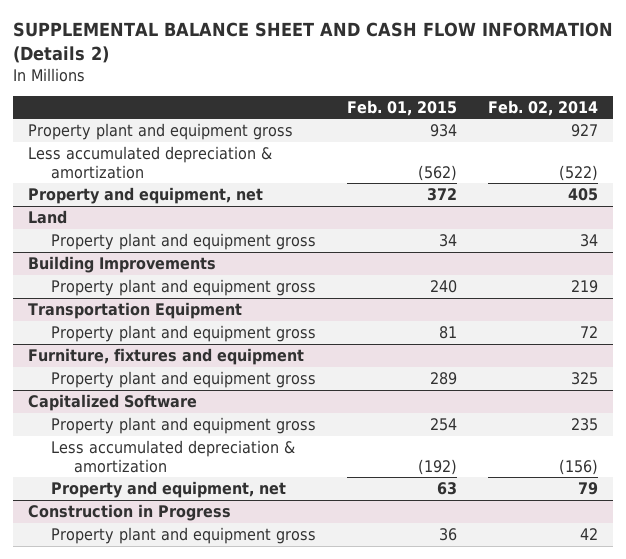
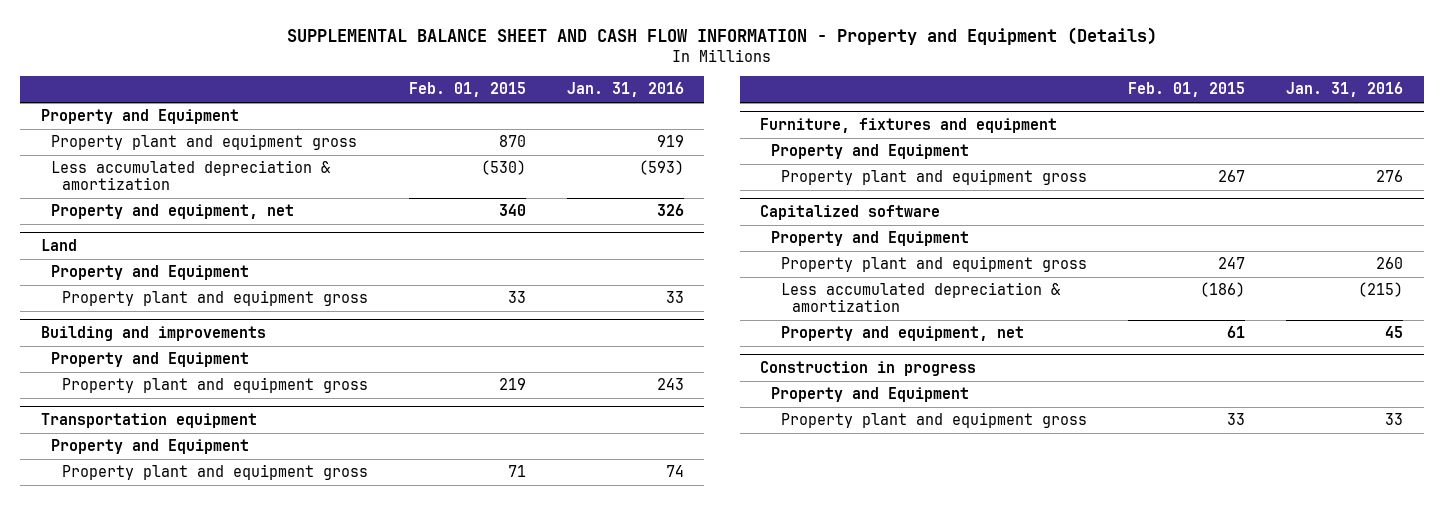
[12,22,613,63] SUPPLEMENTAL BALANCE SHEET AND CASH FLOW INFORMATION (Details 2) -> [286,27,1157,46] SUPPLEMENTAL BALANCE SHEET AND CASH FLOW INFORMATION - Property and Equipment (Details)
[487,99,598,116] Feb. 02, 2014 -> none
none -> [566,82,684,98] Jan. 31, 2016
none -> [40,109,239,125] Property and Equipment
[429,123,457,137] 934 -> [498,135,526,148] 870
[417,164,457,181] (562) -> [480,160,526,176] (530)
[426,187,457,201] 372 -> [498,204,526,217] 340
none -> [51,265,250,281] Property and Equipment
[438,233,457,247] 34 -> [507,291,526,304] 33
[27,255,216,273] Building Improvements -> [40,325,266,341] Building and improvements
none -> [51,352,250,368] Property and Equipment
[429,279,457,293] 240 -> [498,378,526,391] 219
[27,301,242,319] Transportation Equipment -> [40,412,257,428] Transportation equipment
none -> [51,439,250,455] Property and Equipment
[438,325,457,339] 81 -> [507,465,526,478] 71
none -> [770,144,969,160] Property and Equipment
[429,371,457,385] 289 -> [1218,170,1246,183] 267
[27,393,197,411] Capitalized Software -> [760,204,941,220] Capitalized software
none -> [770,231,969,247] Property and Equipment
[429,417,457,431] 254 -> [1218,257,1246,270] 247
[417,458,457,475] (192) -> [1200,282,1246,298] (186)
[436,481,457,495] 63 -> [1227,326,1246,339] 61
[27,503,231,521] Construction in Progress -> [760,360,977,376] Construction in progress
none -> [770,387,969,403] Property and Equipment
[438,527,457,541] 36 -> [1227,413,1246,426] 33

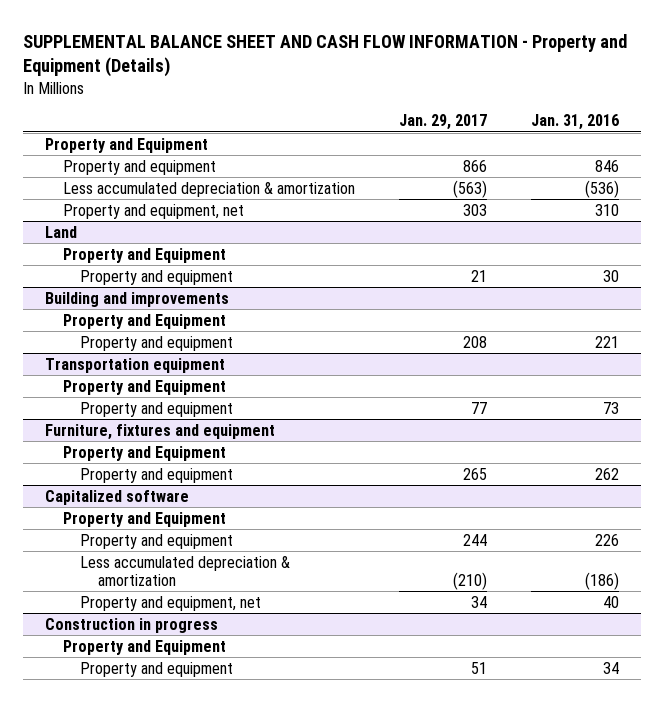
[408,82,526,98] Feb. 01, 2015 -> none
none -> [398,114,487,131] Jan. 29, 2017
[51,134,358,151] Property plant and equipment gross -> [62,159,216,175] Property and equipment
[656,135,684,148] 919 -> [594,159,619,172] 846
[638,160,684,176] (593) -> [584,179,619,198] (536)
[656,204,684,217] 326 -> [594,203,619,216] 310
[61,290,368,307] Property plant and equipment gross -> [80,269,234,285] Property and equipment
[665,291,684,304] 33 -> [602,269,619,282] 30
[61,377,368,394] Property plant and equipment gross -> [80,335,234,351] Property and equipment
[656,378,684,391] 243 -> [594,335,619,348] 221
[61,464,368,481] Property plant and equipment gross -> [80,401,234,417] Property and equipment
[665,465,684,478] 74 -> [602,401,619,414] 73
[781,169,1088,186] Property plant and equipment gross -> [80,467,234,483] Property and equipment
[1376,170,1404,183] 276 -> [594,467,619,480] 262
[781,256,1088,273] Property plant and equipment gross -> [80,533,234,549] Property and equipment
[1376,257,1404,270] 260 -> [594,533,619,546] 226
[1358,282,1404,298] (215) -> [584,571,619,590] (186)
[1385,326,1404,339] 45 -> [602,595,619,608] 40
[781,412,1088,429] Property plant and equipment gross -> [80,661,234,677] Property and equipment
[1385,413,1404,426] 33 -> [602,661,619,674] 34

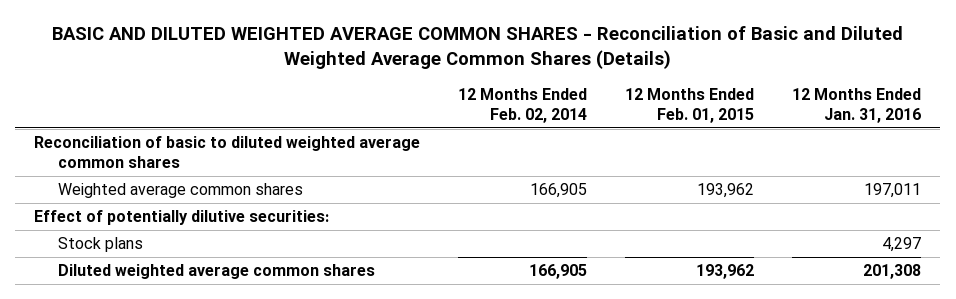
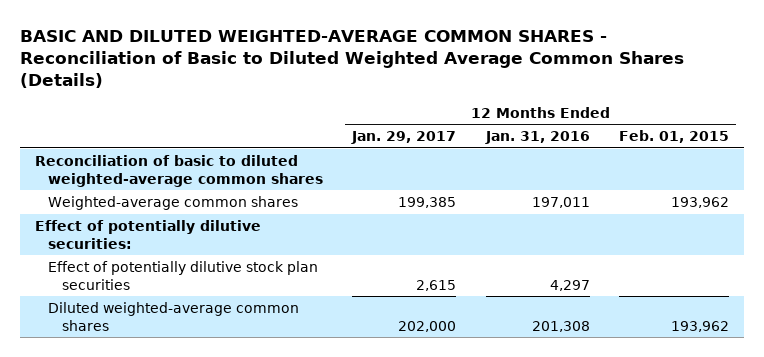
[51,26,903,69] BASIC AND DILUTED WEIGHTED AVERAGE COMMON SHARES - Reconciliation of Basic and Diluted Weighted Average Common Shares (Details) -> [20,30,685,89] BASIC AND DILUTED WEIGHTED-AVERAGE COMMON SHARES - Reconciliation of Basic to Diluted Weighted Average Common Shares (Details)
[458,87,588,124] 12 Months Ended Feb. 02, 2014 -> none
none -> [351,131,457,145] Jan. 29, 2017
[34,135,421,169] Reconciliation of basic to diluted weighted average common shares -> [34,154,324,187] Reconciliation of basic to diluted weighted-average common shares
[57,182,303,198] Weighted average common shares -> [48,195,299,210] Weighted-average common shares
[57,236,143,252] Stock plans -> [48,260,319,290] Effect of potentially dilutive stock plan securities
[57,263,375,279] Diluted weighted average common shares -> [48,301,300,331] Diluted weighted-average common shares

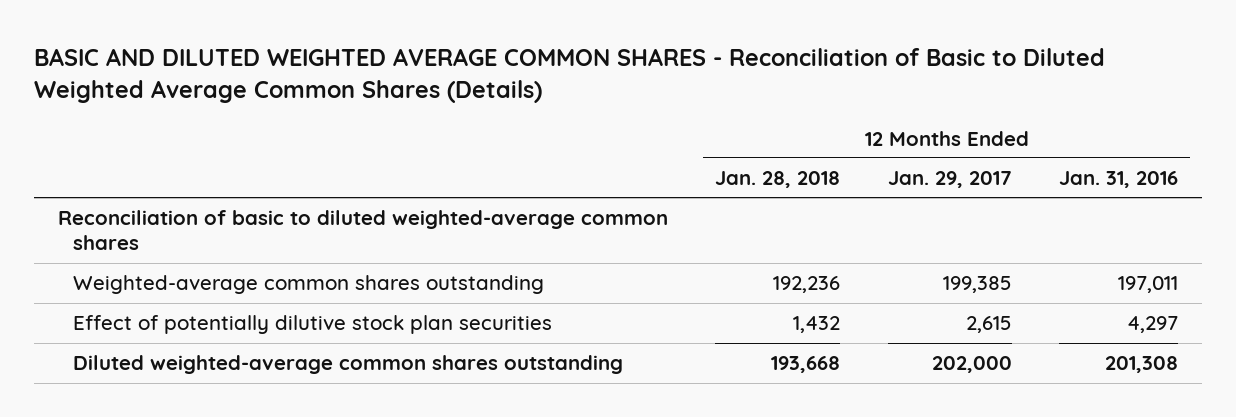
[20,30,685,89] BASIC AND DILUTED WEIGHTED-AVERAGE COMMON SHARES - Reconciliation of Basic to Diluted Weighted Average Common Shares (Details) -> [33,47,1105,103] BASIC AND DILUTED WEIGHTED AVERAGE COMMON SHARES - Reconciliation of Basic to Diluted Weighted Average Common Shares (Details)
[619,130,730,144] Feb. 01, 2015 -> none
none -> [715,171,841,189] Jan. 28, 2018
[34,219,261,249] Effect of potentially dilutive securities: -> none
[48,195,299,210] Weighted-average common shares -> [72,275,544,295] Weighted-average common shares outstanding
[48,301,300,331] Diluted weighted-average common shares -> [72,355,623,375] Diluted weighted-average common shares outstanding

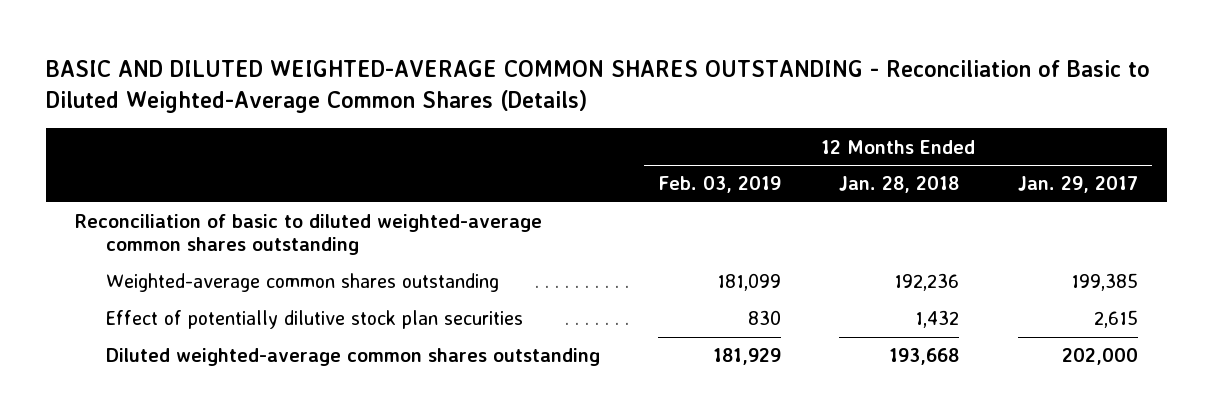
[33,47,1105,103] BASIC AND DILUTED WEIGHTED AVERAGE COMMON SHARES - Reconciliation of Basic to Diluted Weighted Average Common Shares (Details) -> [46,60,1151,114] BASIC AND DILUTED WEIGHTED-AVERAGE COMMON SHARES OUTSTANDING - Reconciliation of Basic to Diluted Weighted-Average Common Shares (Details)
[1059,171,1179,189] Jan. 31, 2016 -> none
none -> [658,176,782,194] Feb. 03, 2019
[57,210,668,251] Reconciliation of basic to diluted weighted-average common shares -> [75,214,543,256] Reconciliation of basic to diluted weighted-average common shares outstanding

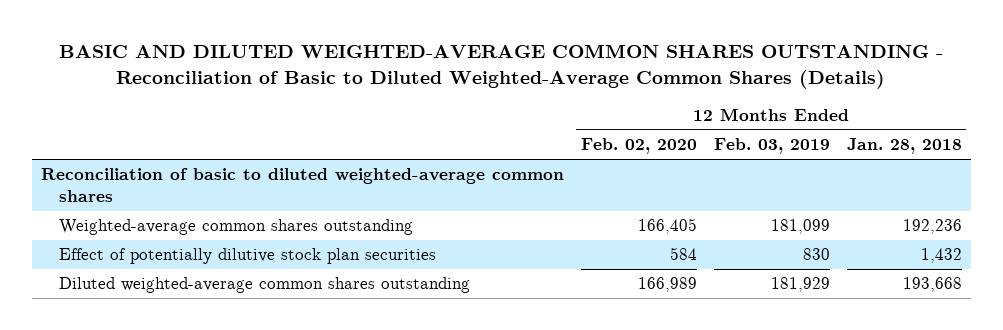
[1017,176,1138,194] Jan. 29, 2017 -> none
none -> [580,138,697,155] Feb. 02, 2020
[75,214,543,256] Reconciliation of basic to diluted weighted-average common shares outstanding -> [40,168,564,202] Reconciliation of basic to diluted weighted-average common shares

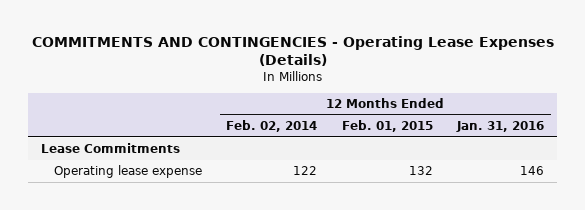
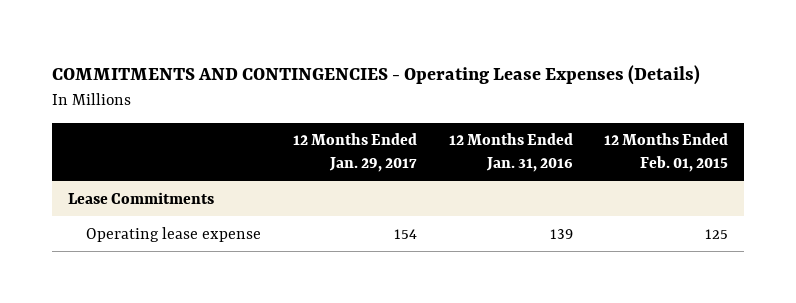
[226,120,318,133] Feb. 02, 2014 -> none
none -> [293,133,418,172] 12 Months Ended Jan. 29, 2017
[408,166,433,176] 132 -> [705,228,729,239] 125
[520,166,545,176] 146 -> [549,228,573,239] 139

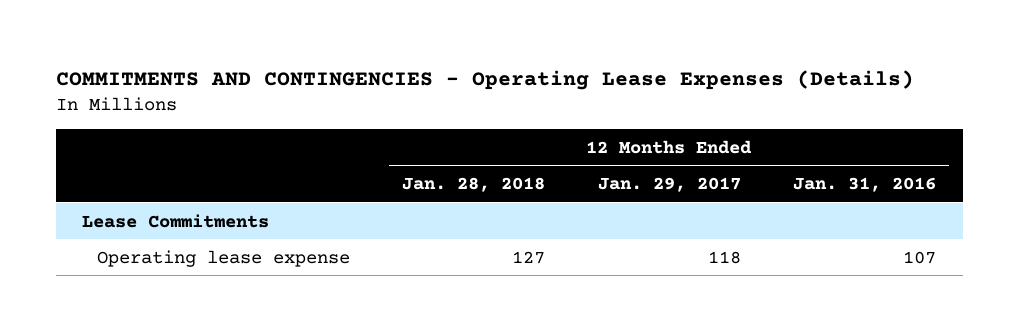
[604,133,729,172] 12 Months Ended Feb. 01, 2015 -> none
none -> [402,177,546,193] Jan. 28, 2018
[394,228,418,239] 154 -> [707,250,741,264] 118
[549,228,573,239] 139 -> [903,250,937,264] 107

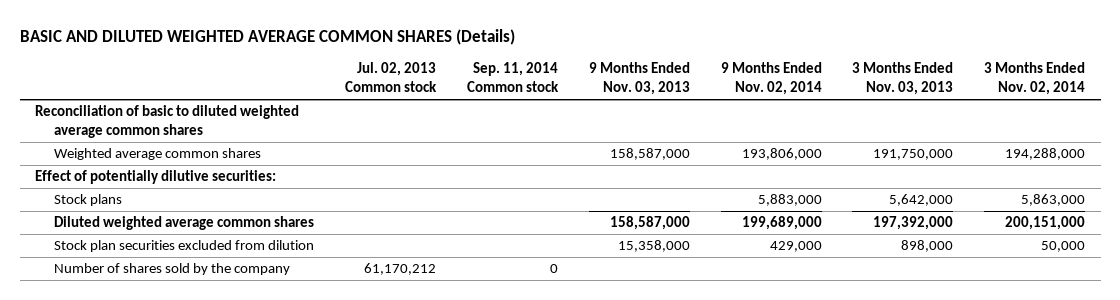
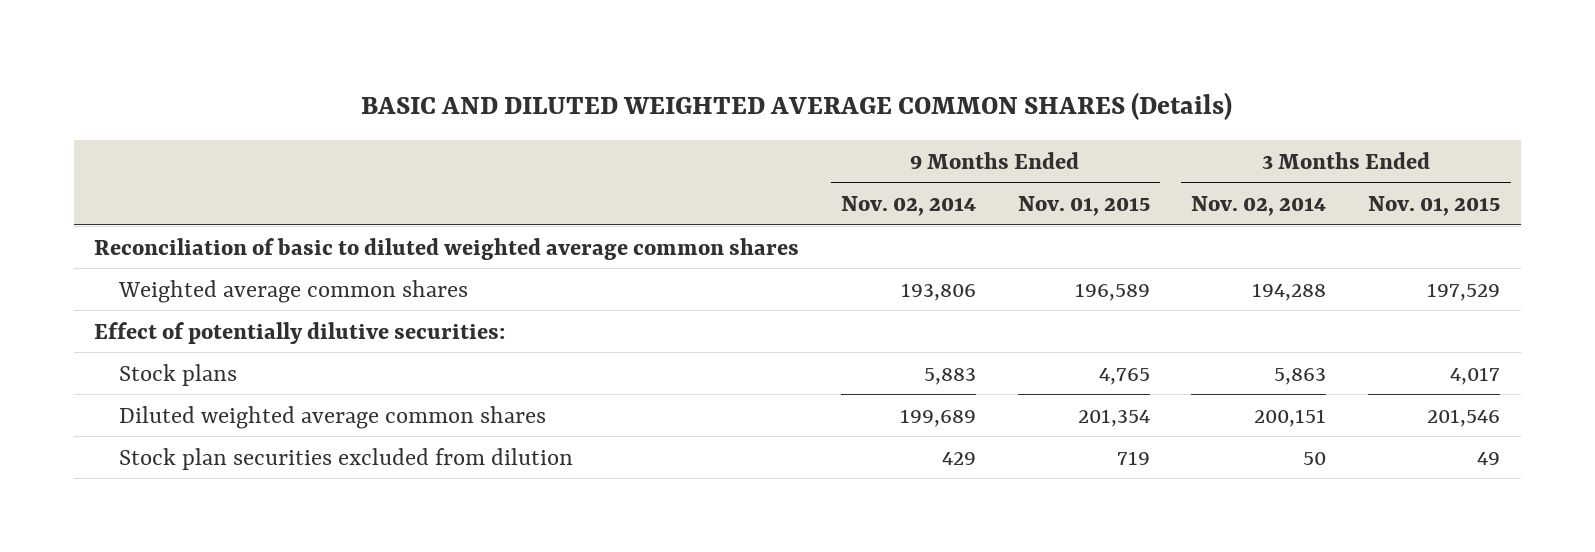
[345,62,438,93] Jul. 02, 2013 Common stock -> none
[466,62,559,93] Sep. 11, 2014 Common stock -> none
[588,62,690,96] 9 Months Ended Nov. 03, 2013 -> none
[852,62,954,96] 3 Months Ended Nov. 03, 2013 -> none
none -> [1017,195,1150,216] Nov. 01, 2015
none -> [1368,195,1501,216] Nov. 01, 2015
[741,148,822,161] 193,806,000 -> [901,282,977,301] 193,806
[1005,148,1086,161] 194,288,000 -> [1252,282,1327,301] 194,288
[54,263,291,276] Number of shares sold by the company -> none
[757,194,822,207] 5,883,000 -> [924,367,977,385] 5,883
[1021,194,1086,207] 5,863,000 -> [1274,367,1327,385] 5,863
[741,216,822,231] 199,689,000 -> [900,408,977,427] 199,689
[1005,216,1086,231] 200,151,000 -> [1254,408,1327,427] 200,151
[769,241,822,253] 429,000 -> [942,451,977,465] 429
[1041,241,1086,253] 50,000 -> [1303,451,1327,465] 50

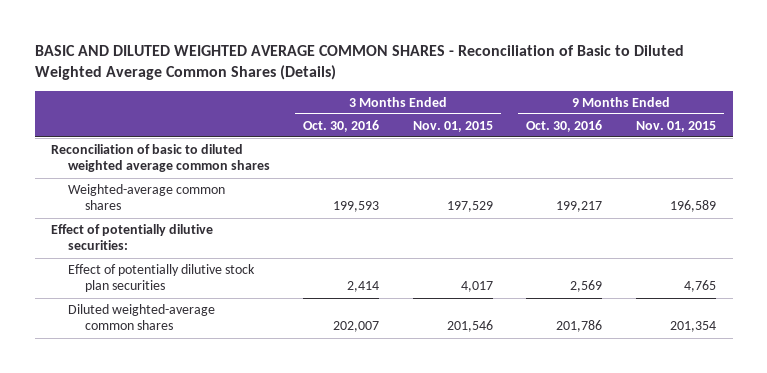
[361,92,1233,121] BASIC AND DILUTED WEIGHTED AVERAGE COMMON SHARES (Details) -> [34,44,684,81] BASIC AND DILUTED WEIGHTED AVERAGE COMMON SHARES - Reconciliation of Basic to Diluted Weighted Average Common Shares (Details)
[841,195,977,216] Nov. 02, 2014 -> none
[1191,195,1327,216] Nov. 02, 2014 -> none
none -> [303,119,380,132] Oct. 30, 2016
none -> [526,119,603,132] Oct. 30, 2016
[117,279,468,303] Weighted average common shares -> [67,183,225,211] Weighted-average common shares
[118,447,573,470] Stock plan securities excluded from dilution -> none
[118,363,237,386] Stock plans -> [67,263,255,293] Effect of potentially dilutive stock plan securities
[118,405,546,429] Diluted weighted average common shares -> [67,303,215,331] Diluted weighted-average common shares

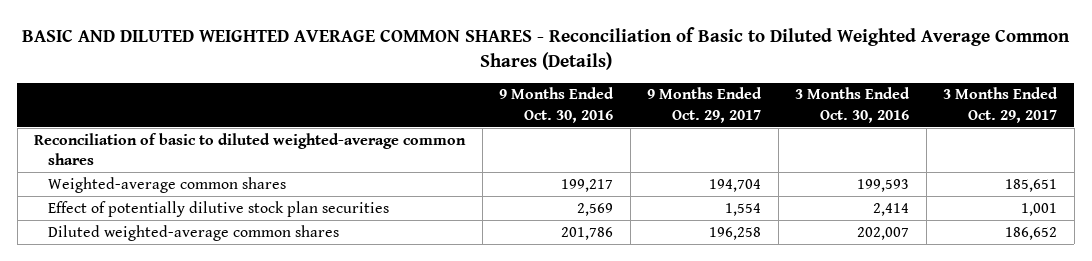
[412,120,493,132] Nov. 01, 2015 -> none
[635,120,716,132] Nov. 01, 2015 -> none
none -> [647,87,763,123] 9 Months Ended Oct. 29, 2017
none -> [943,87,1059,123] 3 Months Ended Oct. 29, 2017
[51,143,270,173] Reconciliation of basic to diluted weighted average common shares -> [34,132,467,165] Reconciliation of basic to diluted weighted-average common shares
[51,223,214,251] Effect of potentially dilutive securities: -> none

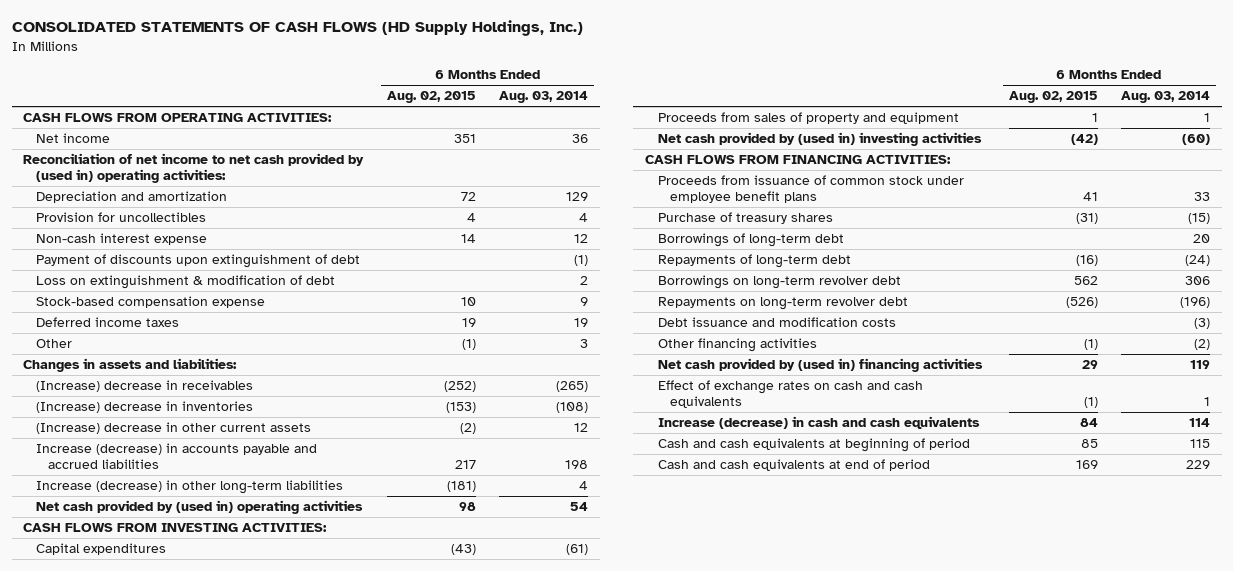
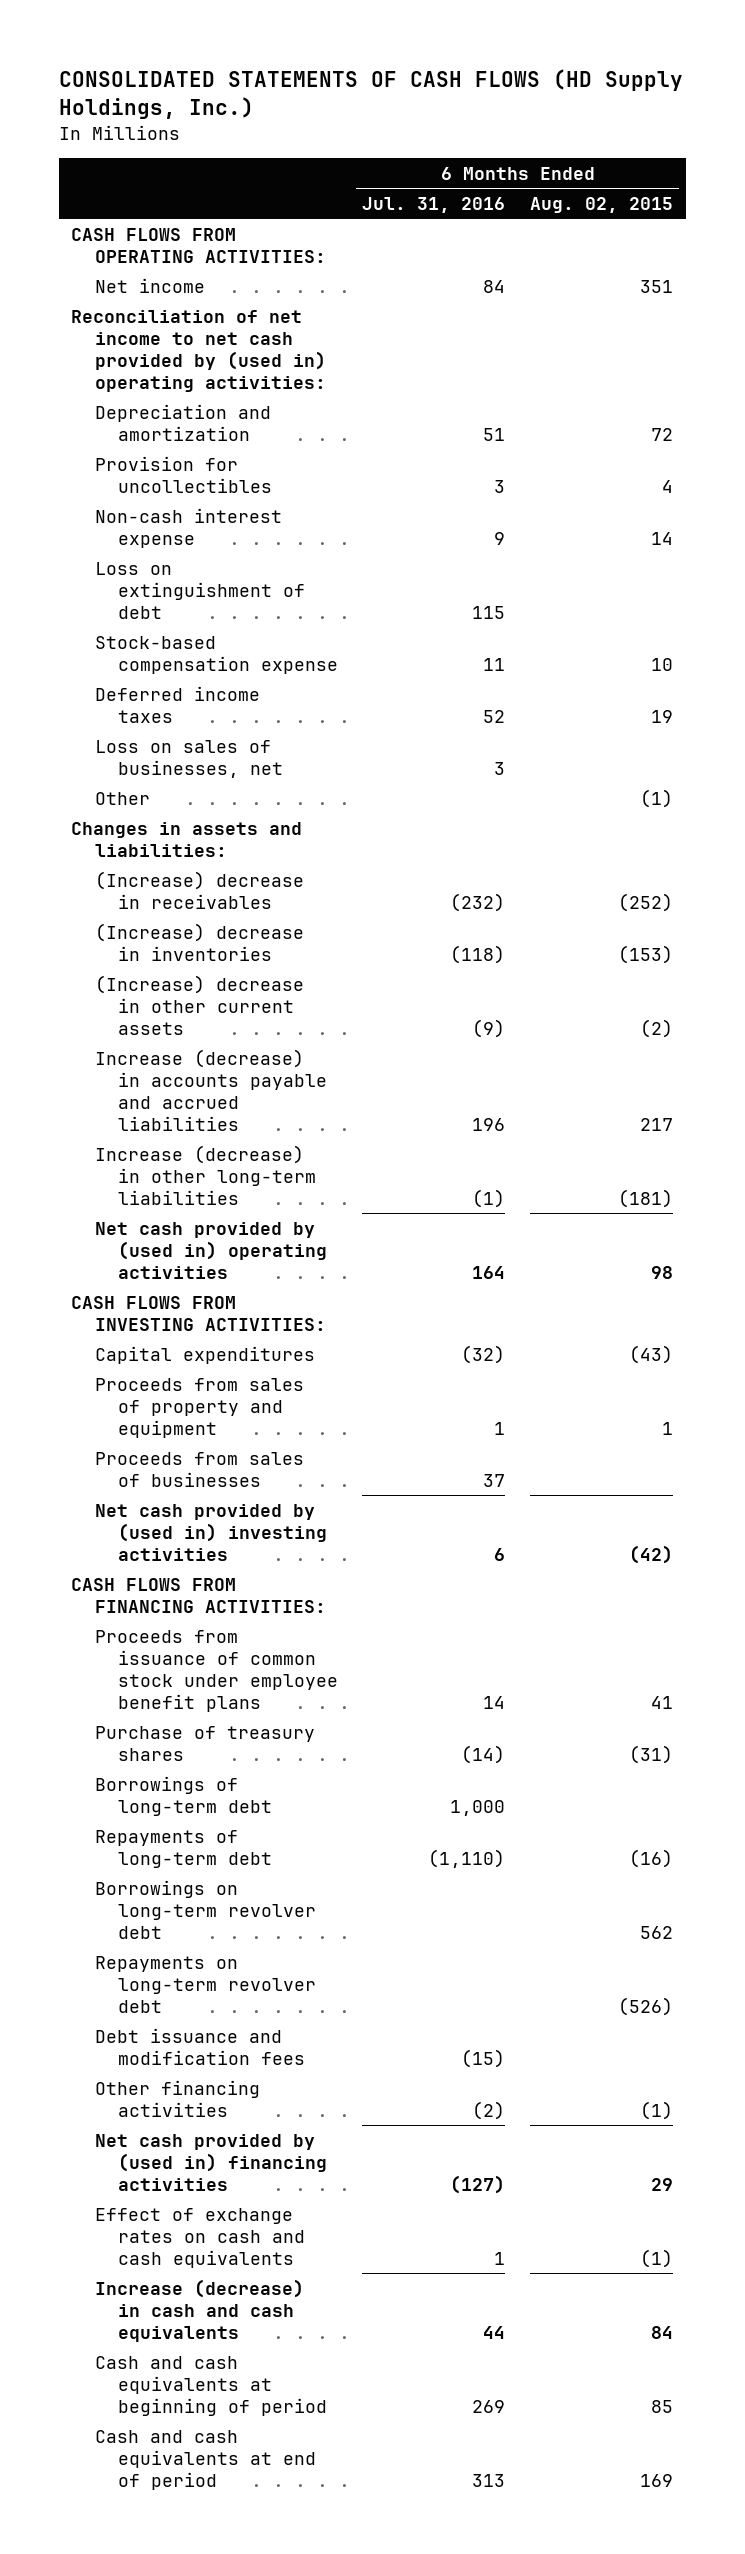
[499,91,589,104] Aug. 03, 2014 -> none
none -> [362,196,506,213] Jul. 31, 2016
[35,254,360,269] Payment of discounts upon extinguishment of debt -> none
[35,275,335,290] Loss on extinguishment & modification of debt -> [94,561,305,619] Loss on extinguishment of debt
none -> [94,739,283,778] Loss on sales of businesses, net
none -> [94,1451,304,1487] Proceeds from sales of businesses
[657,317,896,328] Debt issuance and modification costs -> [94,2027,305,2065] Debt issuance and modification fees

